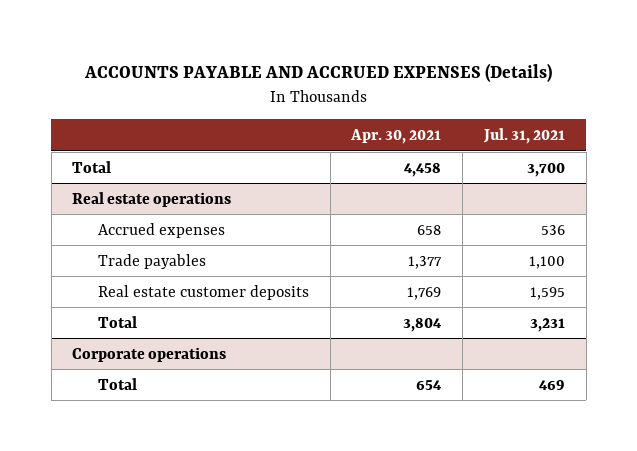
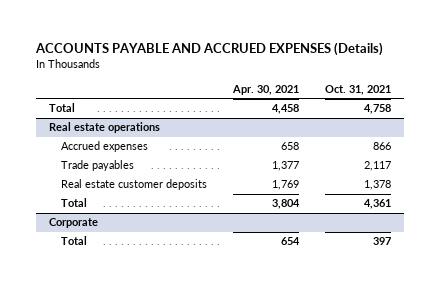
[482,127,565,144] Jul. 31, 2021 -> none
none -> [325,84,392,95] Oct. 31, 2021
[72,346,227,362] Corporate operations -> [48,218,98,229] Corporate

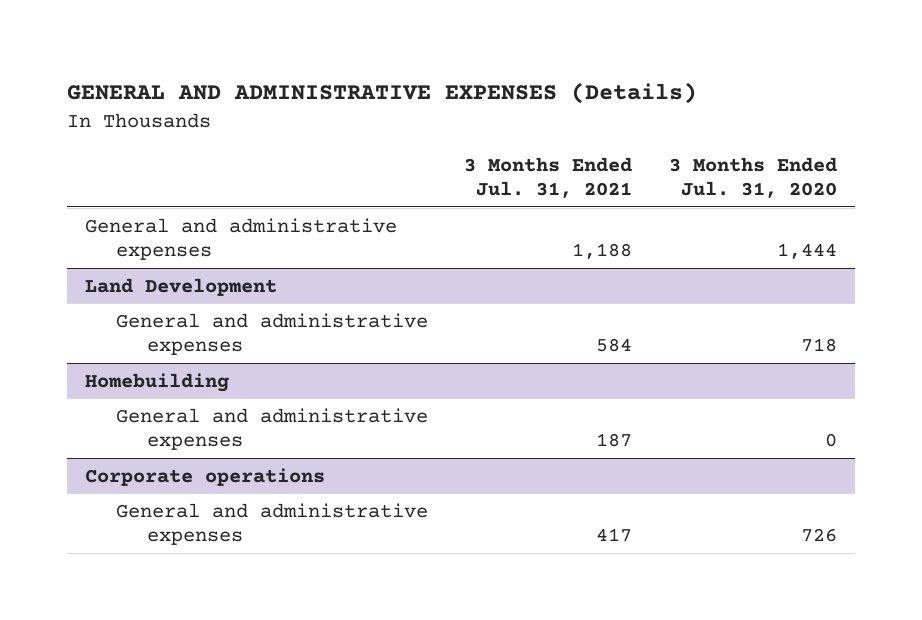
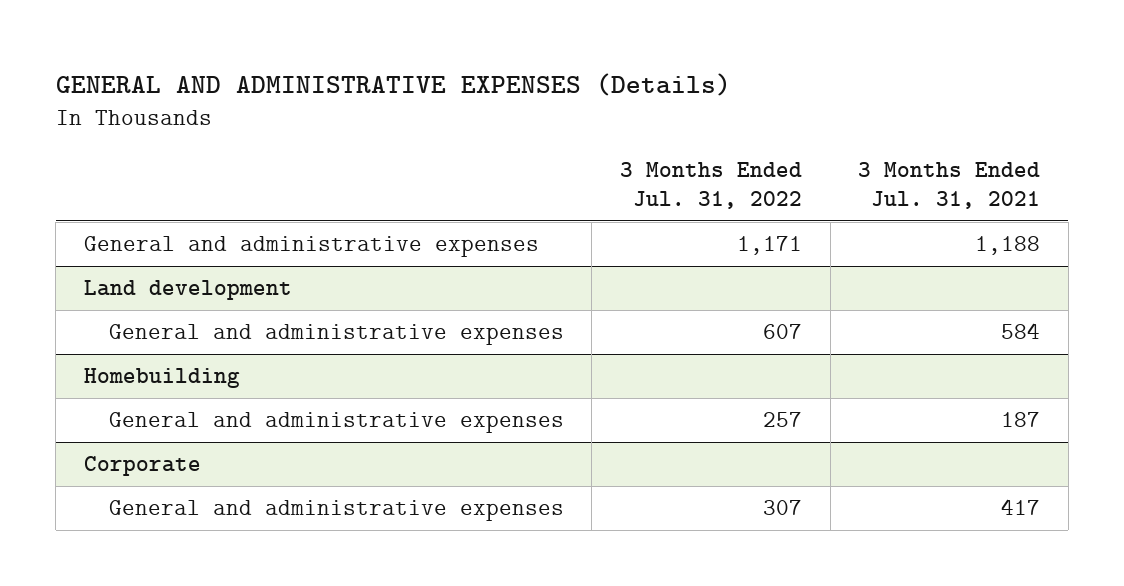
[668,156,837,199] 3 Months Ended Jul. 31, 2020 -> none
none -> [619,162,802,210] 3 Months Ended Jul. 31, 2022
[85,277,278,296] Land Development -> [83,280,292,301] Land development
[85,467,326,486] Corporate operations -> [83,456,201,477] Corporate

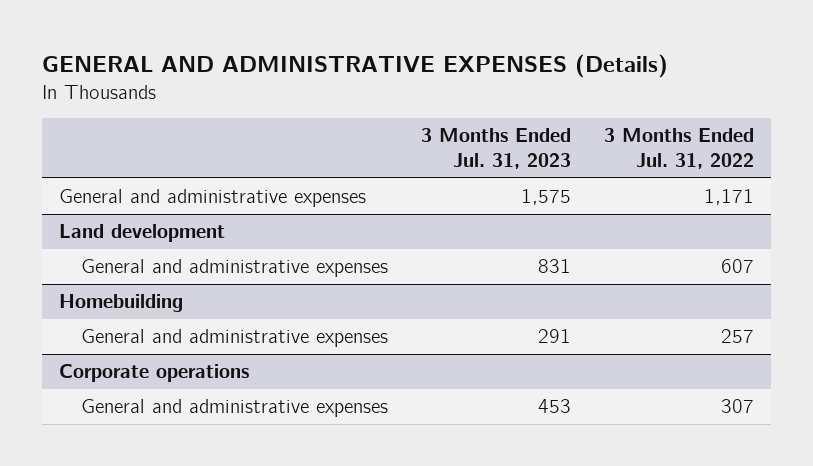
[858,162,1041,210] 3 Months Ended Jul. 31, 2021 -> none
none -> [421,128,572,169] 3 Months Ended Jul. 31, 2023
[83,456,201,477] Corporate -> [58,364,249,383] Corporate operations

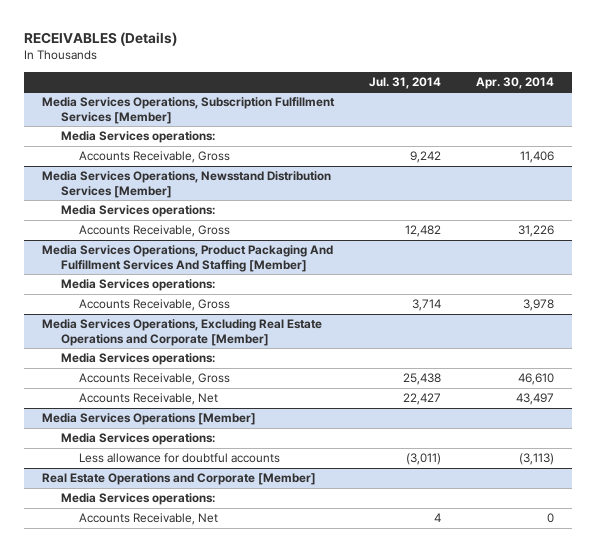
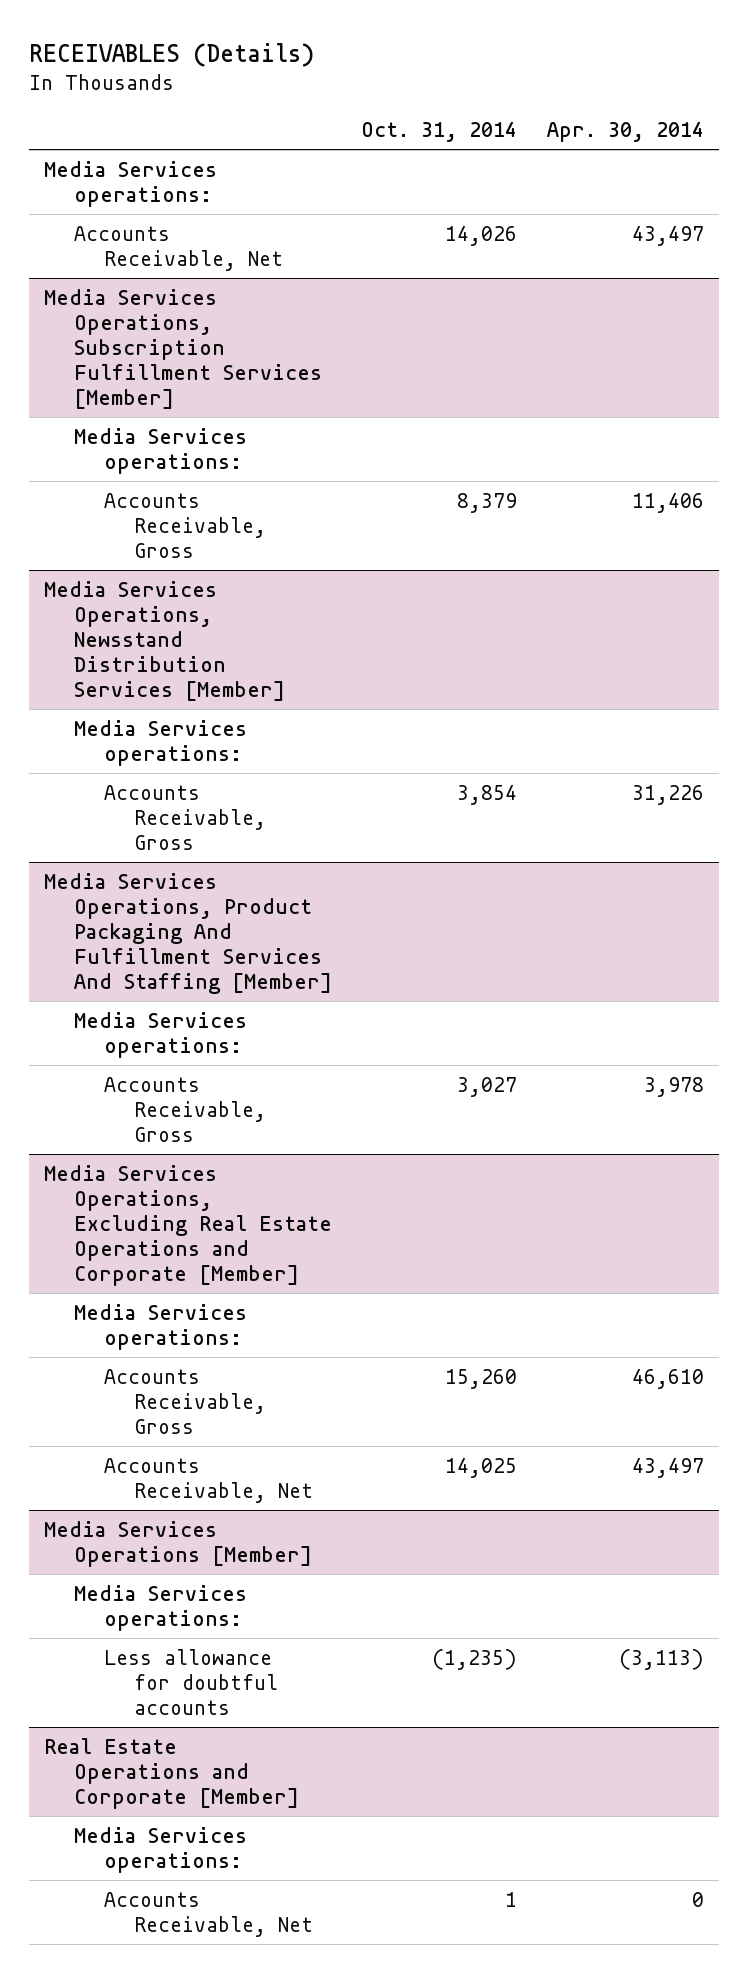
[369,76,442,89] Jul. 31, 2014 -> none
none -> [361,122,518,143] Oct. 31, 2014
none -> [44,160,218,207] Media Services operations:
none -> [73,225,283,271] Accounts Receivable, Net

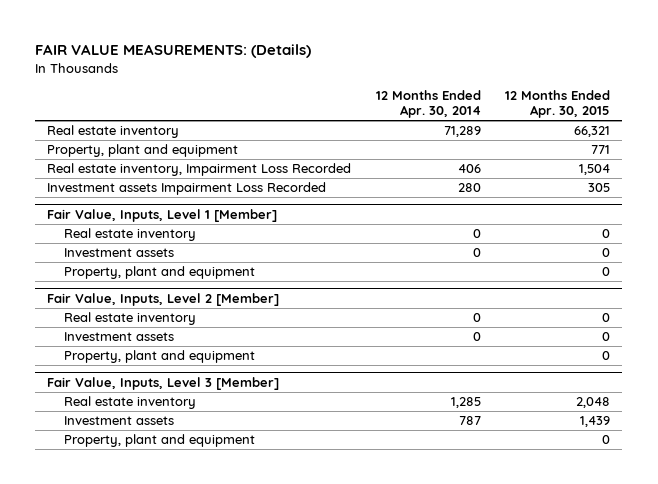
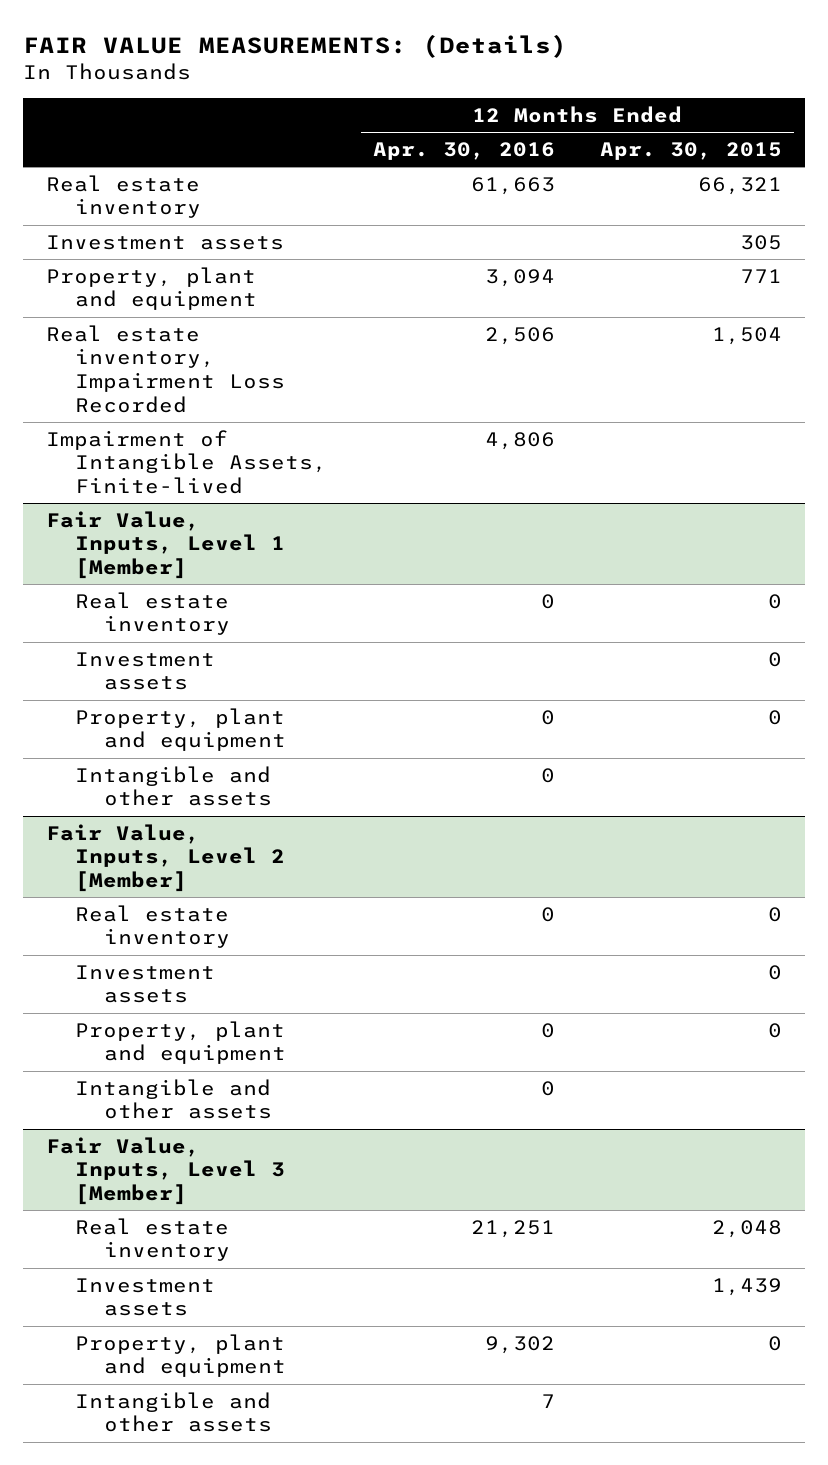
[375,89,481,119] 12 Months Ended Apr. 30, 2014 -> none
none -> [372,141,555,160] Apr. 30, 2016
none -> [45,234,284,250] Investment assets
[47,182,327,196] Investment assets Impairment Loss Recorded -> none
none -> [45,429,327,495] Impairment of Intangible Assets, Finite-lived
none -> [74,765,273,807] Intangible and other assets
none -> [74,1078,273,1120] Intangible and other assets
none -> [74,1391,273,1433] Intangible and other assets

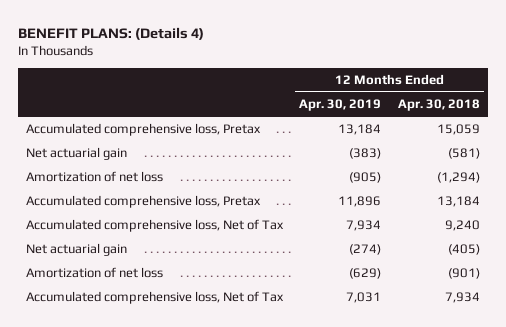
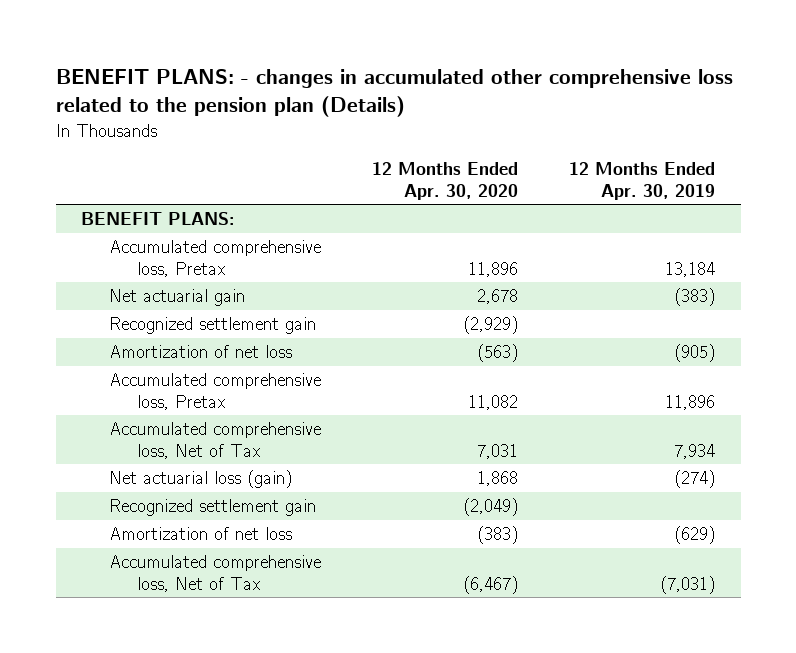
[17,26,204,40] BENEFIT PLANS: (Details 4) -> [55,69,733,118] BENEFIT PLANS: - changes in accumulated other comprehensive loss related to the pension plan (Details)
[397,99,480,112] Apr. 30, 2018 -> none
none -> [372,162,519,200] 12 Months Ended Apr. 30, 2020
none -> [81,212,236,226] BENEFIT PLANS:
none -> [109,317,317,335] Recognized settlement gain
[25,243,127,257] Net actuarial gain -> [109,470,293,489] Net actuarial loss (gain)
none -> [109,499,317,517] Recognized settlement gain
[346,292,382,304] 7,031 -> [660,575,716,594] (7,031)

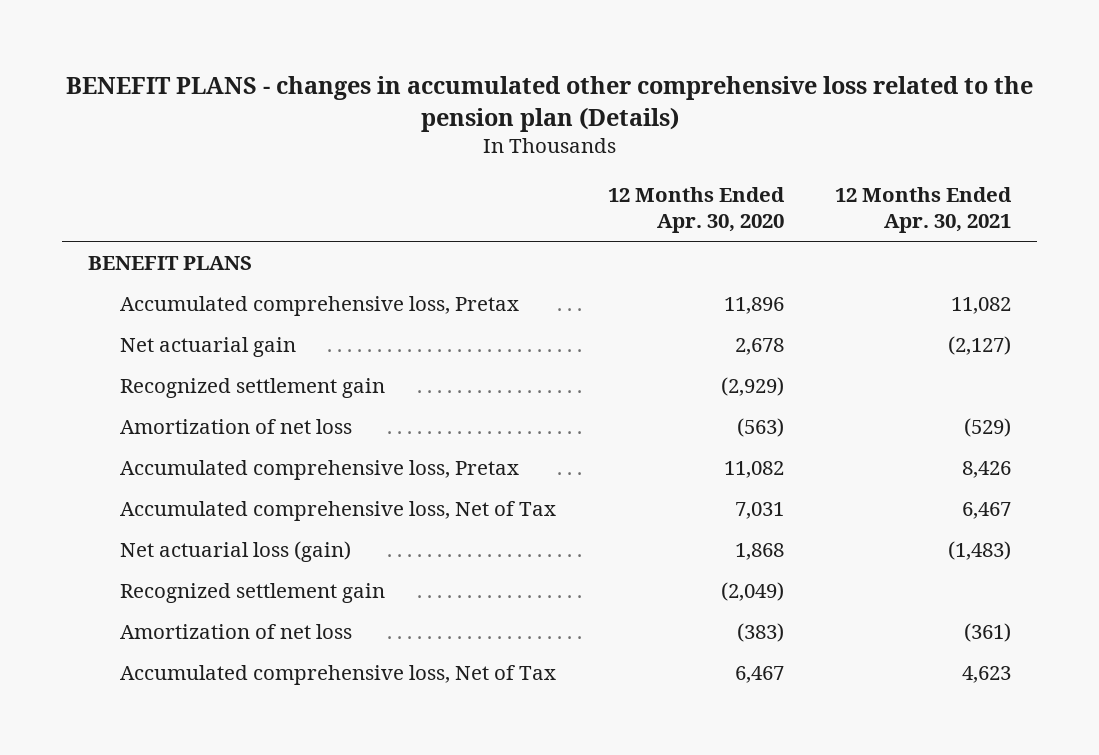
[55,69,733,118] BENEFIT PLANS: - changes in accumulated other comprehensive loss related to the pension plan (Details) -> [65,75,1033,132] BENEFIT PLANS - changes in accumulated other comprehensive loss related to the pension plan (Details)
[569,162,716,200] 12 Months Ended Apr. 30, 2019 -> none
none -> [835,186,1013,234] 12 Months Ended Apr. 30, 2021
[81,212,236,226] BENEFIT PLANS: -> [87,255,252,270] BENEFIT PLANS
[463,575,519,594] (6,467) -> [734,665,784,683] 6,467

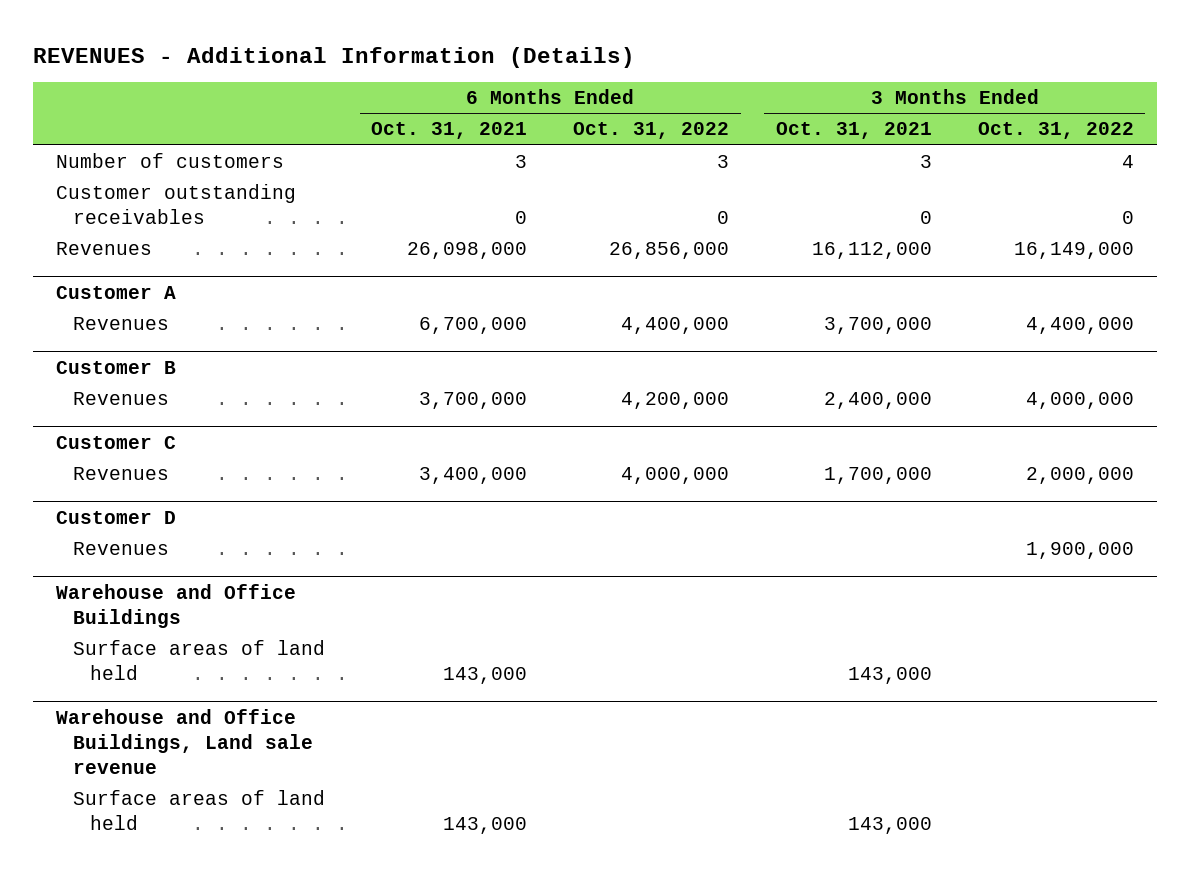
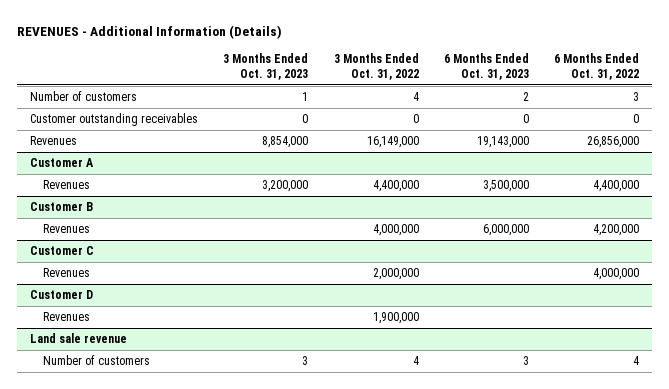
[371,122,528,140] Oct. 31, 2021 -> none
[775,122,932,140] Oct. 31, 2021 -> none
none -> [223,52,309,80] 3 Months Ended Oct. 31, 2023
none -> [444,52,530,80] 6 Months Ended Oct. 31, 2023
[55,583,296,628] Warehouse and Office Buildings -> none
[72,640,325,681] Surface areas of land held -> none
[55,708,313,774] Warehouse and Office Buildings, Land sale revenue -> none
[72,790,325,831] Surface areas of land held -> none
none -> [30,333,128,344] Land sale revenue
none -> [43,355,151,366] Number of customers

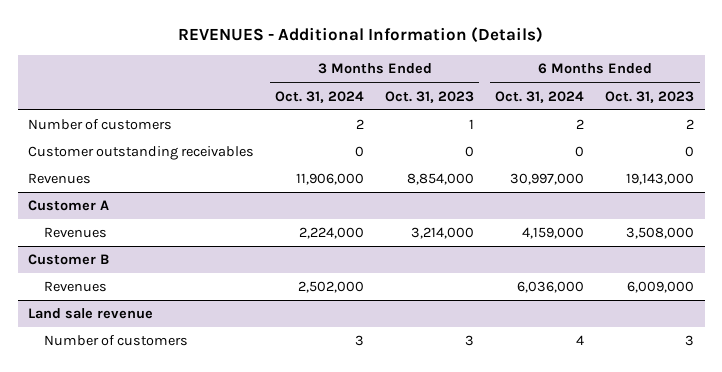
[333,52,419,80] 3 Months Ended Oct. 31, 2022 -> none
[554,52,640,80] 6 Months Ended Oct. 31, 2022 -> none
none -> [275,90,365,103] Oct. 31, 2024
none -> [495,90,585,103] Oct. 31, 2024
[262,180,309,193] 3,200,000 -> [411,227,475,240] 3,214,000
[483,180,530,193] 3,500,000 -> [626,227,695,240] 3,508,000
[30,246,95,256] Customer C -> none
[43,268,91,278] Revenues -> none
[30,290,94,300] Customer D -> none
[43,312,91,322] Revenues -> none
[483,224,530,237] 6,000,000 -> [627,281,695,294] 6,009,000

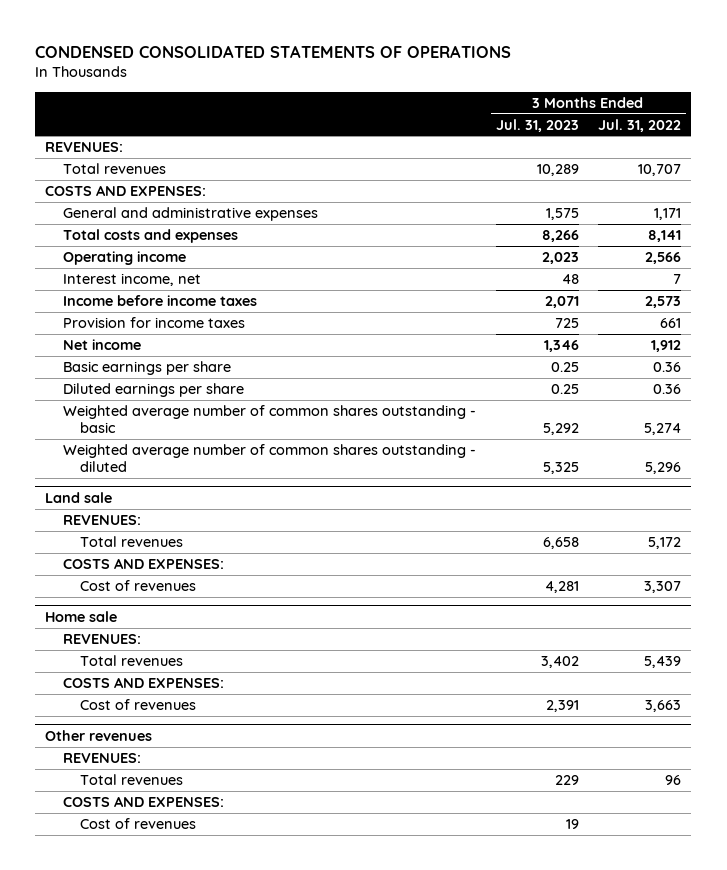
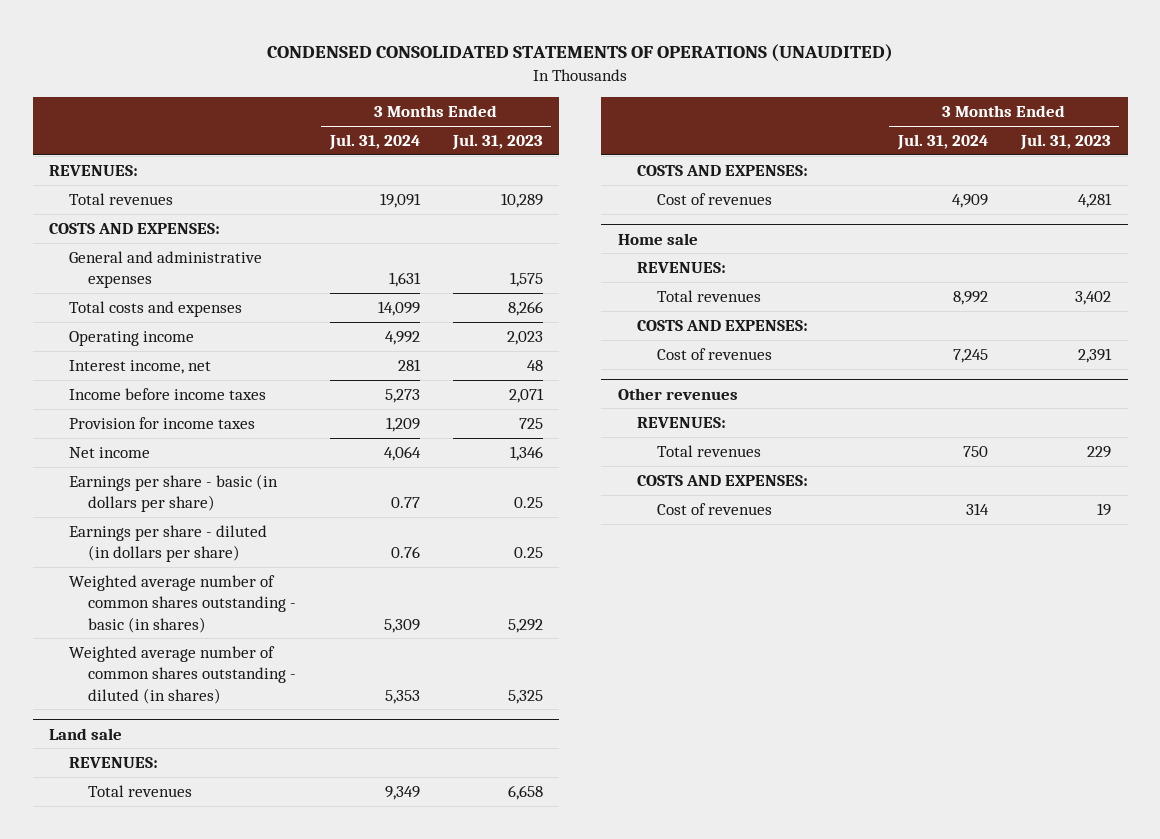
[35,44,512,58] CONDENSED CONSOLIDATED STATEMENTS OF OPERATIONS -> [267,44,894,63] CONDENSED CONSOLIDATED STATEMENTS OF OPERATIONS (UNAUDITED)
[598,118,682,132] Jul. 31, 2022 -> none
none -> [328,134,420,151] Jul. 31, 2024
[62,361,231,376] Basic earnings per share -> [68,474,278,513] Earnings per share - basic (in dollars per share)
[62,383,244,398] Diluted earnings per share -> [68,525,267,563] Earnings per share - diluted (in dollars per share)
[62,405,476,434] Weighted average number of common shares outstanding - basic -> [68,575,297,633] Weighted average number of common shares outstanding - basic (in shares)
[62,444,476,473] Weighted average number of common shares outstanding - diluted -> [68,646,297,704] Weighted average number of common shares outstanding - diluted (in shares)

